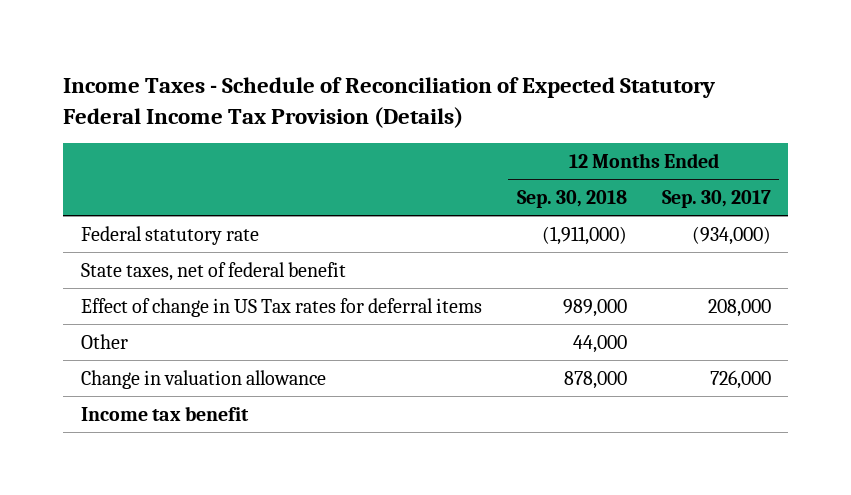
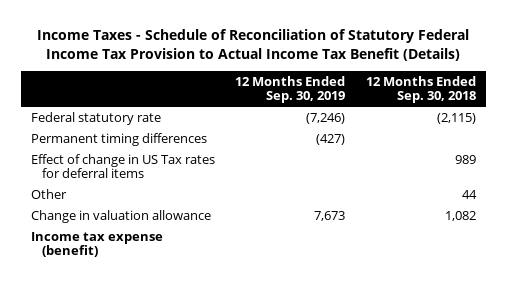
[63,77,716,128] Income Taxes - Schedule of Reconciliation of Expected Statutory Federal Income Tax Provision (Details) -> [37,28,470,61] Income Taxes - Schedule of Reconciliation of Statutory Federal Income Tax Provision to Actual Income Tax Benefit (Details)
[661,189,771,208] Sep. 30, 2017 -> none
none -> [235,75,346,104] 12 Months Ended Sep. 30, 2019
[80,261,346,281] State taxes, net of federal benefit -> none
[541,225,627,245] (1,911,000) -> [436,112,476,124] (2,115)
none -> [31,132,208,146] Permanent timing differences
[562,298,627,317] 989,000 -> [454,154,476,164] 989
[572,334,627,353] 44,000 -> [461,189,477,199] 44
[563,370,627,389] 878,000 -> [444,210,476,221] 1,082
[80,405,249,421] Income tax benefit -> [31,231,164,258] Income tax expense (benefit)

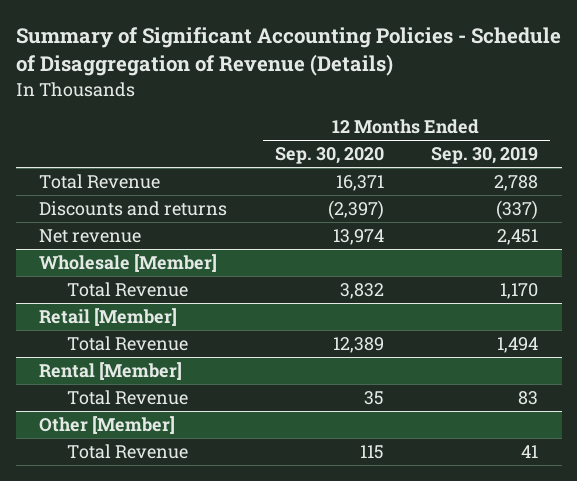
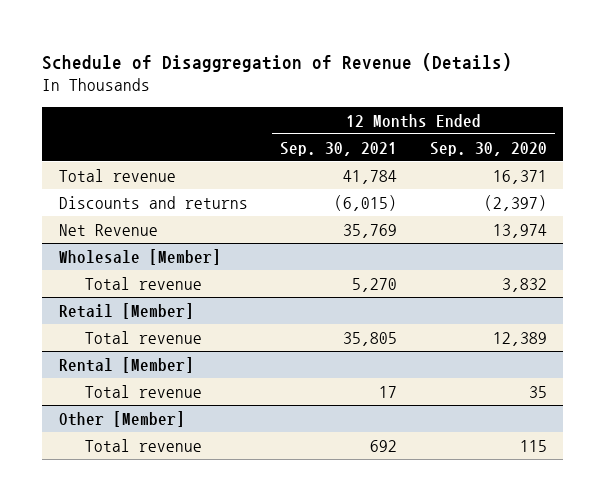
[15,27,561,77] Summary of Significant Accounting Policies - Schedule of Disaggregation of Revenue (Details) -> [42,53,513,73] Schedule of Disaggregation of Revenue (Details)
[431,147,539,165] Sep. 30, 2019 -> none
none -> [280,141,398,156] Sep. 30, 2021
[39,173,161,189] Total Revenue -> [58,168,176,182] Total revenue
[39,228,142,243] Net revenue -> [58,223,158,236] Net Revenue
[66,281,188,297] Total Revenue -> [84,276,202,290] Total revenue
[66,335,188,351] Total Revenue -> [84,330,202,344] Total revenue
[66,389,188,405] Total Revenue -> [84,384,202,398] Total revenue
[66,443,188,459] Total Revenue -> [84,438,202,452] Total revenue

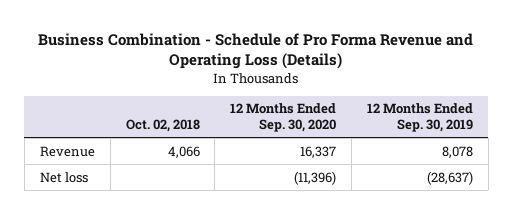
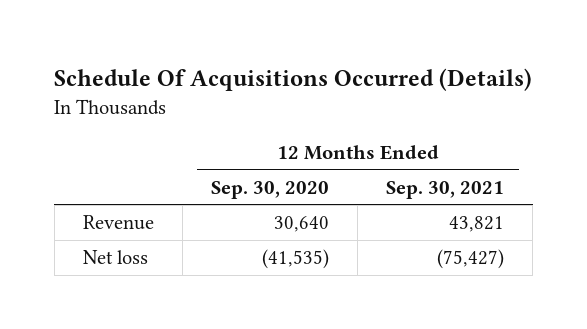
[38,32,474,70] Business Combination - Schedule of Pro Forma Revenue and Operating Loss (Details) -> [54,68,533,92] Schedule Of Acquisitions Occurred (Details)
[125,119,200,133] Oct. 02, 2018 -> none
[367,103,474,133] 12 Months Ended Sep. 30, 2019 -> none
none -> [386,180,505,199] Sep. 30, 2021
[300,145,337,158] 16,337 -> [274,216,330,233] 30,640
[294,170,337,185] (11,396) -> [262,249,330,270] (41,535)

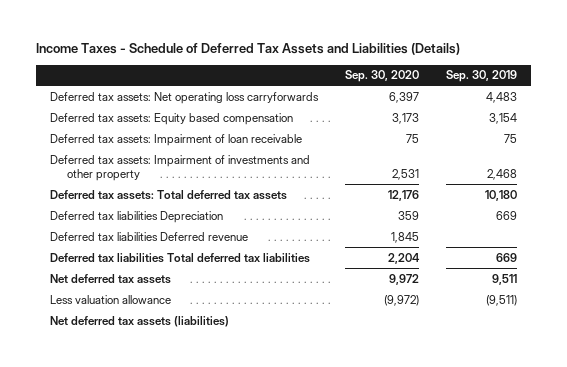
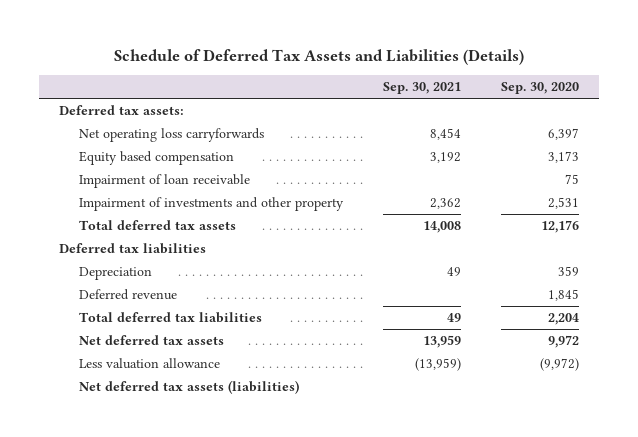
[35,43,460,56] Income Taxes - Schedule of Deferred Tax Assets and Liabilities (Details) -> [113,48,524,65] Schedule of Deferred Tax Assets and Liabilities (Details)
[446,70,518,83] Sep. 30, 2019 -> none
none -> [382,82,461,95] Sep. 30, 2021
none -> [58,105,184,116] Deferred tax assets:
[49,91,319,104] Deferred tax assets: Net operating loss carryforwards -> [79,128,265,143] Net operating loss carryforwards
[49,112,293,125] Deferred tax assets: Equity based compensation -> [79,151,235,166] Equity based compensation
[49,133,302,146] Deferred tax assets: Impairment of loan receivable -> [79,174,251,189] Impairment of loan receivable
[49,154,310,181] Deferred tax assets: Impairment of investments and other property -> [79,197,345,212] Impairment of investments and other property
[49,189,287,200] Deferred tax assets: Total deferred tax assets -> [79,220,237,231] Total deferred tax assets
none -> [58,243,206,255] Deferred tax liabilities
[49,210,223,223] Deferred tax liabilities Depreciation -> [79,267,153,281] Depreciation
[49,231,248,241] Deferred tax liabilities Deferred revenue -> [79,289,178,301] Deferred revenue
[49,252,310,263] Deferred tax liabilities Total deferred tax liabilities -> [79,312,263,324] Total deferred tax liabilities

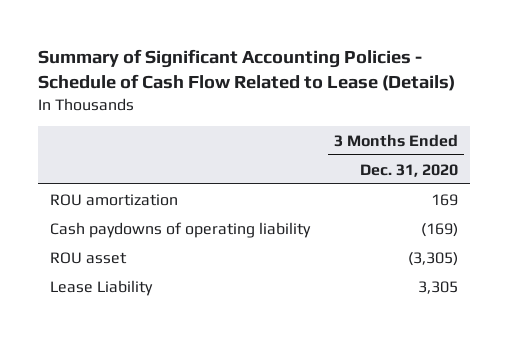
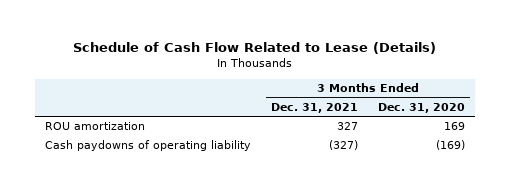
[37,48,455,91] Summary of Significant Accounting Policies - Schedule of Cash Flow Related to Lease (Details) -> [73,42,437,55] Schedule of Cash Flow Related to Lease (Details)
none -> [271,102,359,113] Dec. 31, 2021
[49,251,127,264] ROU asset -> none
[49,279,153,296] Lease Liability -> none

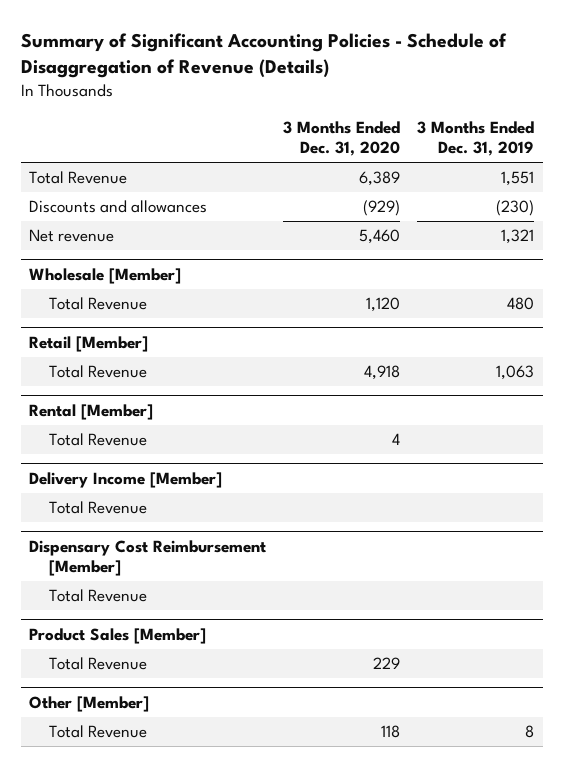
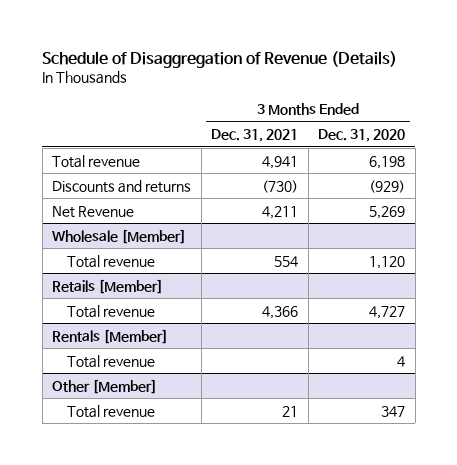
[20,33,507,79] Summary of Significant Accounting Policies - Schedule of Disaggregation of Revenue (Details) -> [42,50,398,68] Schedule of Disaggregation of Revenue (Details)
[417,121,535,157] 3 Months Ended Dec. 31, 2019 -> none
none -> [211,129,299,143] Dec. 31, 2021
[29,171,128,185] Total Revenue -> [52,154,141,168] Total revenue
[359,171,401,187] 6,389 -> [369,155,406,169] 6,198
[29,200,208,214] Discounts and allowances -> [52,179,192,193] Discounts and returns
[29,229,115,243] Net revenue -> [52,205,135,218] Net Revenue
[359,229,401,245] 5,460 -> [369,205,406,219] 5,269
[29,472,223,489] Delivery Income [Member] -> none
[48,501,147,515] Total Revenue -> none
[29,540,267,577] Dispensary Cost Reimbursement [Member] -> none
[48,589,147,603] Total Revenue -> none
[29,628,207,645] Product Sales [Member] -> none
[48,657,147,671] Total Revenue -> none
[48,297,147,311] Total Revenue -> [67,254,156,268] Total revenue
[29,336,149,353] Retail [Member] -> [52,278,164,294] Retails [Member]
[48,365,147,379] Total Revenue -> [67,304,156,318] Total revenue
[364,365,401,381] 4,918 -> [369,305,406,319] 4,727
[29,404,154,421] Rental [Member] -> [52,328,169,344] Rentals [Member]
[48,433,147,447] Total Revenue -> [67,354,156,368] Total revenue
[48,725,147,739] Total Revenue -> [67,404,156,418] Total revenue
[381,725,401,739] 118 -> [381,405,406,417] 347

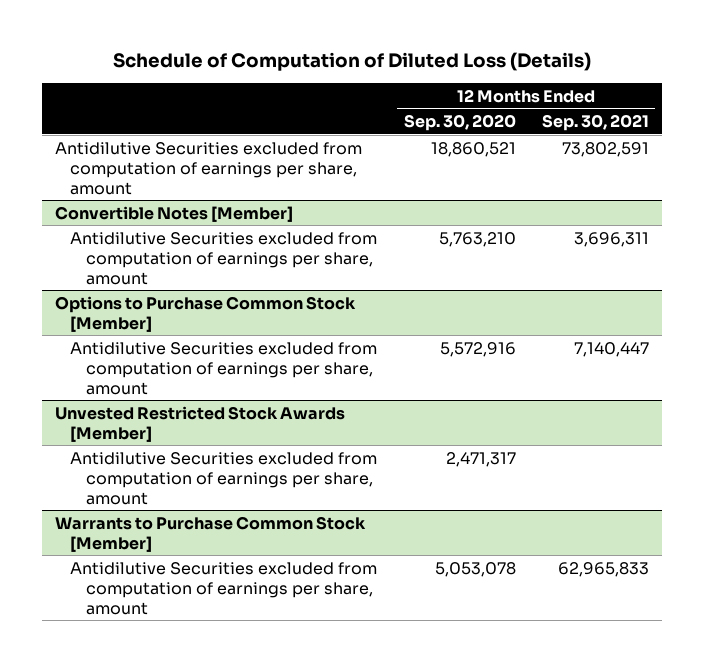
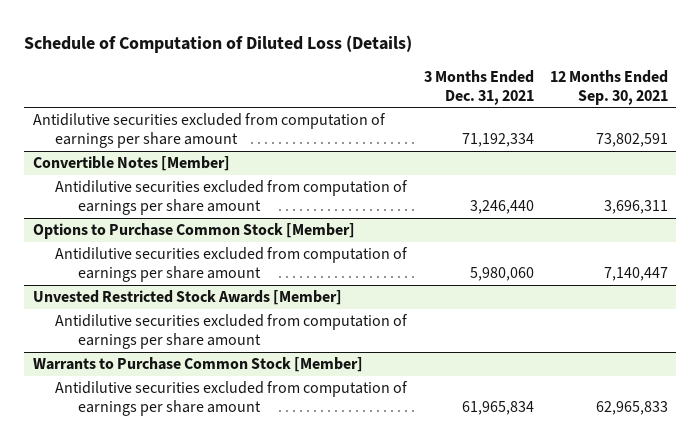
[403,114,516,132] Sep. 30, 2020 -> none
none -> [423,69,534,105] 3 Months Ended Dec. 31, 2021
[54,141,362,195] Antidilutive Securities excluded from computation of earnings per share, amount -> [32,113,386,148] Antidilutive securities excluded from computation of earnings per share amount
[70,231,378,285] Antidilutive Securities excluded from computation of earnings per share, amount -> [55,180,409,215] Antidilutive securities excluded from computation of earnings per share amount
[70,341,378,395] Antidilutive Securities excluded from computation of earnings per share, amount -> [55,247,409,282] Antidilutive securities excluded from computation of earnings per share amount
[70,451,378,505] Antidilutive Securities excluded from computation of earnings per share, amount -> [55,314,409,349] Antidilutive securities excluded from computation of earnings per share amount
[70,561,378,615] Antidilutive Securities excluded from computation of earnings per share, amount -> [55,381,409,416] Antidilutive securities excluded from computation of earnings per share amount

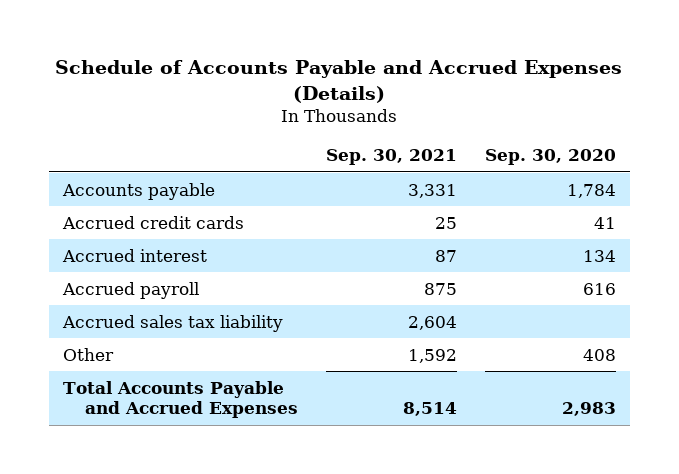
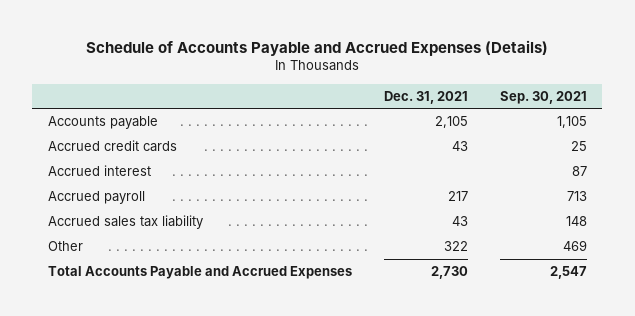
[485,149,617,166] Sep. 30, 2020 -> none
none -> [383,90,468,104] Dec. 31, 2021
[408,183,458,198] 3,331 -> [556,116,587,129] 1,105
[424,282,458,295] 875 -> [566,191,587,202] 713
[408,315,458,330] 2,604 -> [565,216,587,227] 148
[408,348,458,363] 1,592 -> [562,240,587,252] 469
[403,402,458,417] 8,514 -> [549,266,587,280] 2,547

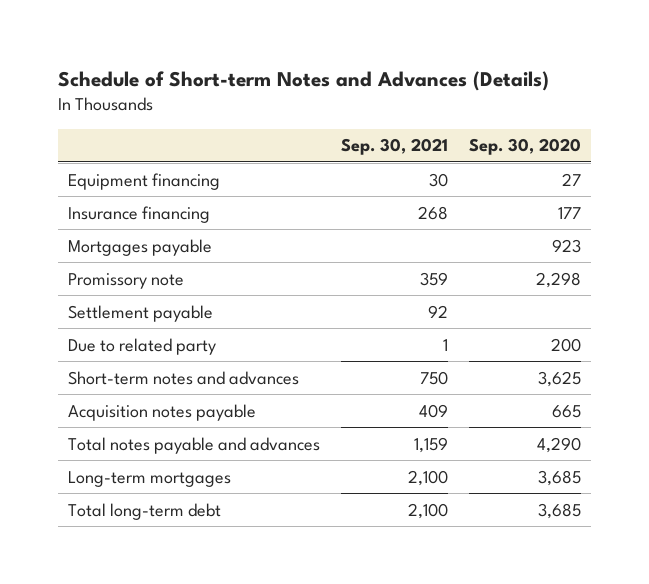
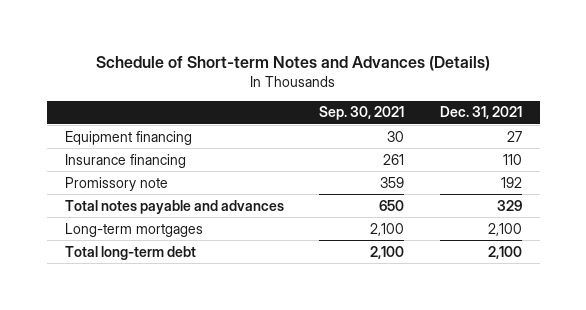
[468,138,581,156] Sep. 30, 2020 -> none
none -> [439,106,522,120] Dec. 31, 2021
[68,238,213,256] Mortgages payable -> none
[417,205,448,220] 268 -> [383,153,405,165] 261
[68,304,214,322] Settlement payable -> none
[68,337,217,355] Due to related party -> none
[68,370,300,385] Short-term notes and advances -> none
[68,403,257,421] Acquisition notes payable -> none
[413,436,448,453] 1,159 -> [379,199,405,211] 650

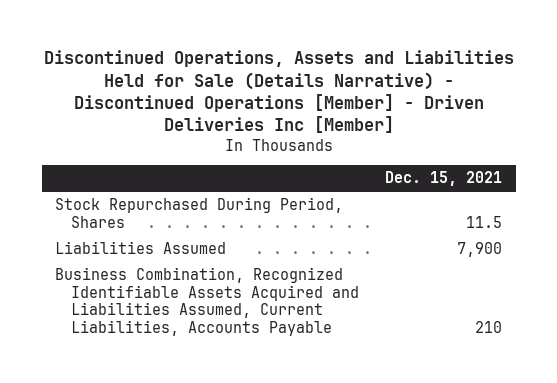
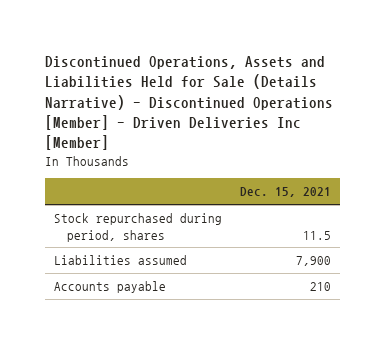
[54,197,343,228] Stock Repurchased During Period, Shares -> [54,212,223,242] Stock repurchased during period, shares
[54,241,226,255] Liabilities Assumed -> [54,254,188,265] Liabilities assumed
[54,267,360,336] Business Combination, Recognized Identifiable Assets Acquired and Liabilities Assumed, Current Liabilities, Accounts Payable -> [54,280,167,293] Accounts payable

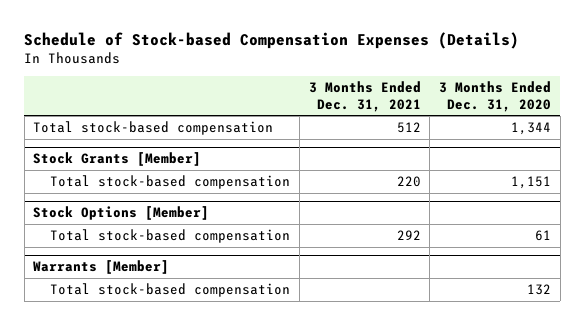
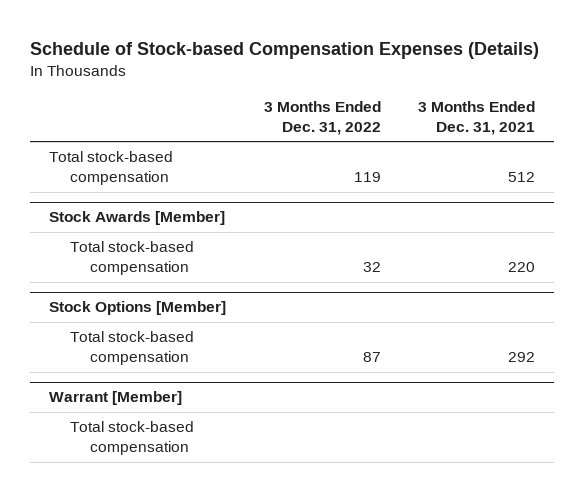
[439,81,552,112] 3 Months Ended Dec. 31, 2020 -> none
none -> [263,100,381,135] 3 Months Ended Dec. 31, 2022
[33,152,202,167] Stock Grants [Member] -> [49,211,226,226] Stock Awards [Member]
[33,260,170,275] Warrants [Member] -> [49,391,183,406] Warrant [Member]

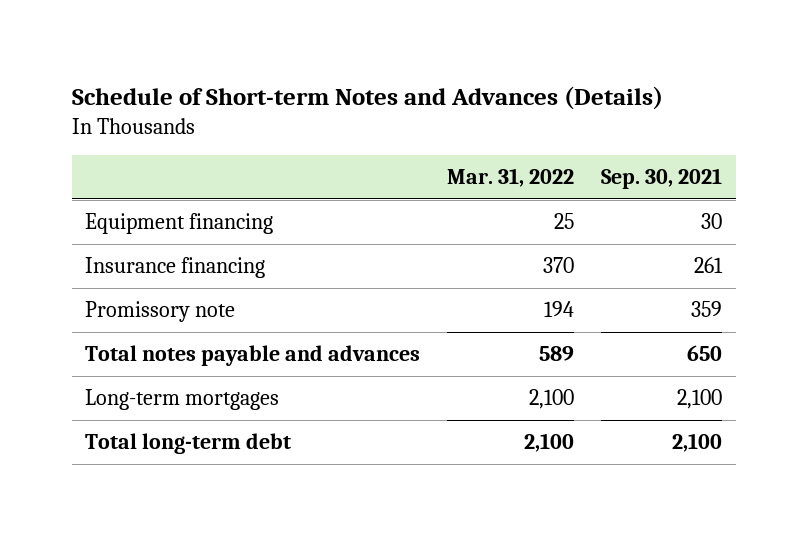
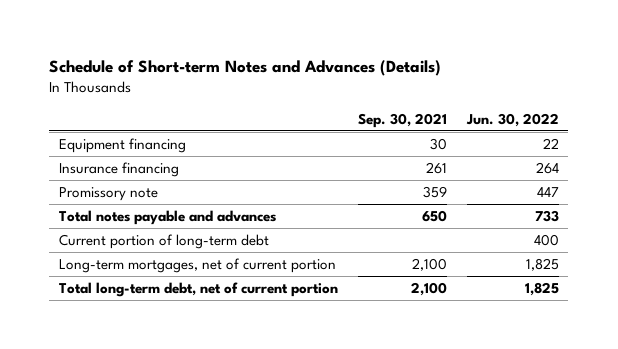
[447,168,575,188] Mar. 31, 2022 -> none
none -> [465,112,559,127] Jun. 30, 2022
none -> [59,233,270,249] Current portion of long-term debt
[85,389,280,411] Long-term mortgages -> [59,257,337,273] Long-term mortgages, net of current portion
[85,433,292,455] Total long-term debt -> [59,281,339,297] Total long-term debt, net of current portion

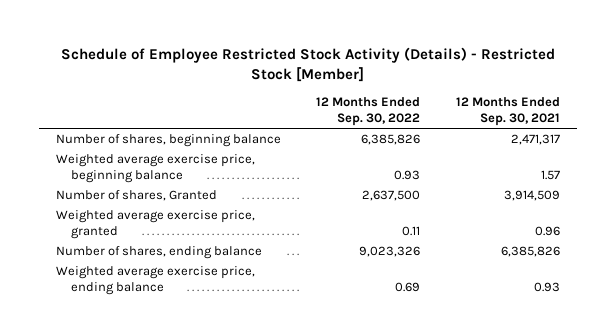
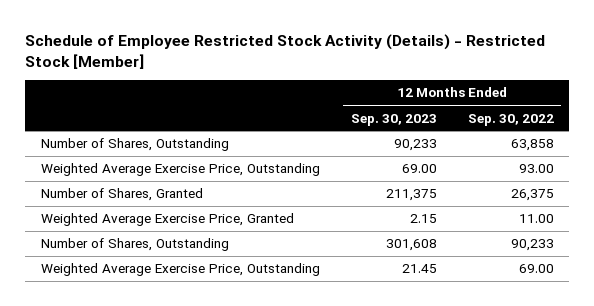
[455,97,560,127] 12 Months Ended Sep. 30, 2021 -> none
none -> [350,113,437,126] Sep. 30, 2023
[56,134,282,148] Number of shares, beginning balance -> [40,138,229,152] Number of Shares, Outstanding
[361,134,421,146] 6,385,826 -> [510,139,554,152] 63,858
[56,154,256,184] Weighted average exercise price, beginning balance -> [40,163,320,177] Weighted Average Exercise Price, Outstanding
[394,170,421,181] 0.93 -> [518,164,554,174] 93.00
[56,190,218,202] Number of shares, Granted -> [40,188,203,202] Number of Shares, Granted
[362,190,421,202] 2,637,500 -> [510,189,554,202] 26,375
[56,210,256,240] Weighted average exercise price, granted -> [40,213,294,227] Weighted Average Exercise Price, Granted
[402,226,421,237] 0.11 -> [518,214,554,224] 11.00
[56,246,263,260] Number of shares, ending balance -> [40,238,229,252] Number of Shares, Outstanding
[359,246,421,258] 9,023,326 -> [510,239,554,252] 90,233
[56,266,256,296] Weighted average exercise price, ending balance -> [40,263,320,277] Weighted Average Exercise Price, Outstanding
[395,282,421,293] 0.69 -> [518,264,554,274] 69.00

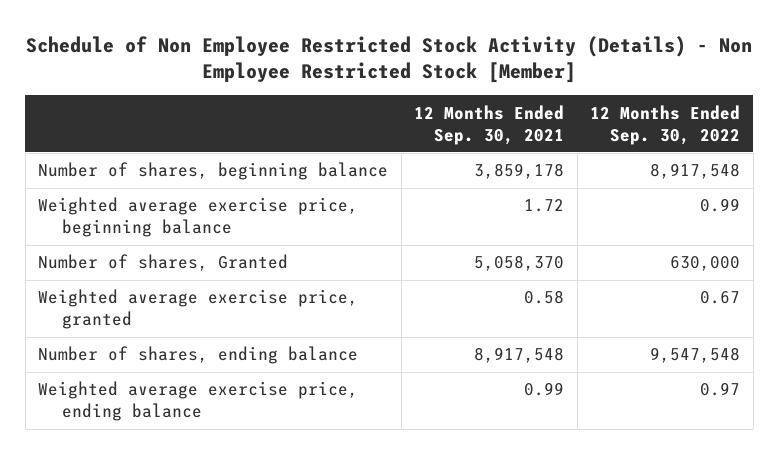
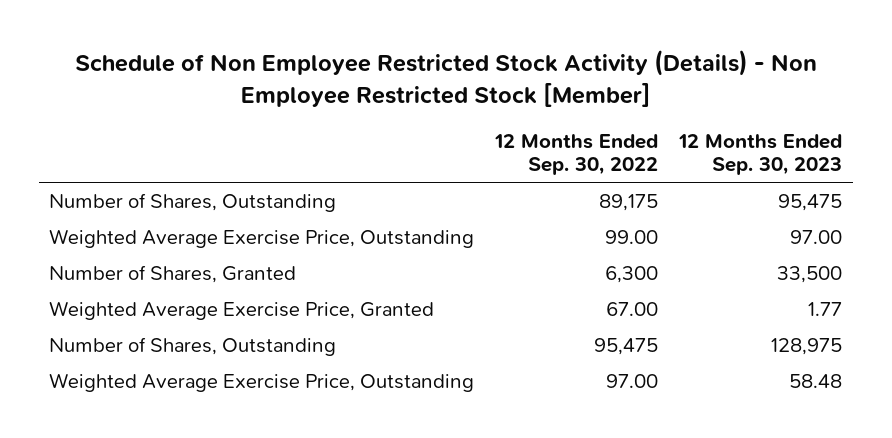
[414,104,565,145] 12 Months Ended Sep. 30, 2021 -> none
none -> [678,133,843,176] 12 Months Ended Sep. 30, 2023
[38,162,389,181] Number of shares, beginning balance -> [49,192,337,212] Number of Shares, Outstanding
[650,163,741,180] 8,917,548 -> [599,193,659,211] 89,175
[38,197,359,238] Weighted average exercise price, beginning balance -> [49,228,475,248] Weighted Average Exercise Price, Outstanding
[700,198,741,213] 0.99 -> [605,229,659,244] 99.00
[38,254,289,272] Number of shares, Granted -> [49,264,297,283] Number of Shares, Granted
[670,256,741,272] 630,000 -> [605,265,659,283] 6,300
[38,289,359,330] Weighted average exercise price, granted -> [49,300,435,320] Weighted Average Exercise Price, Granted
[700,291,741,305] 0.67 -> [606,301,659,316] 67.00
[38,346,359,365] Number of shares, ending balance -> [49,336,337,356] Number of Shares, Outstanding
[650,347,741,364] 9,547,548 -> [594,337,659,355] 95,475
[38,381,359,422] Weighted average exercise price, ending balance -> [49,372,475,392] Weighted Average Exercise Price, Outstanding
[700,382,741,397] 0.97 -> [606,373,659,388] 97.00

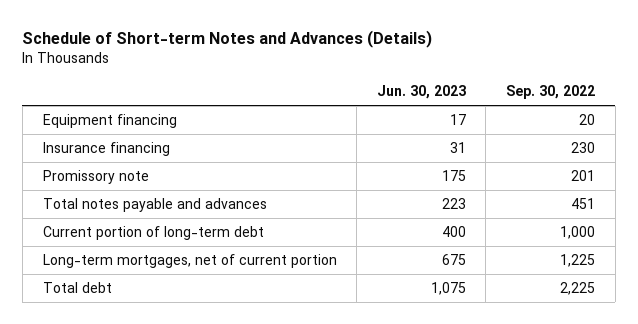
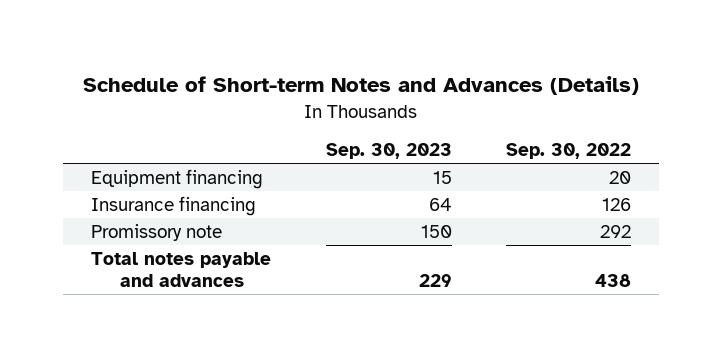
[376,85,466,100] Jun. 30, 2023 -> none
none -> [325,143,452,160] Sep. 30, 2023
[42,226,264,241] Current portion of long-term debt -> none
[42,254,337,269] Long-term mortgages, net of current portion -> none
[42,282,112,294] Total debt -> none
[571,142,596,154] 230 -> [602,197,632,211] 126
[571,170,596,182] 201 -> [600,224,632,238] 292
[571,198,596,210] 451 -> [595,273,632,287] 438

